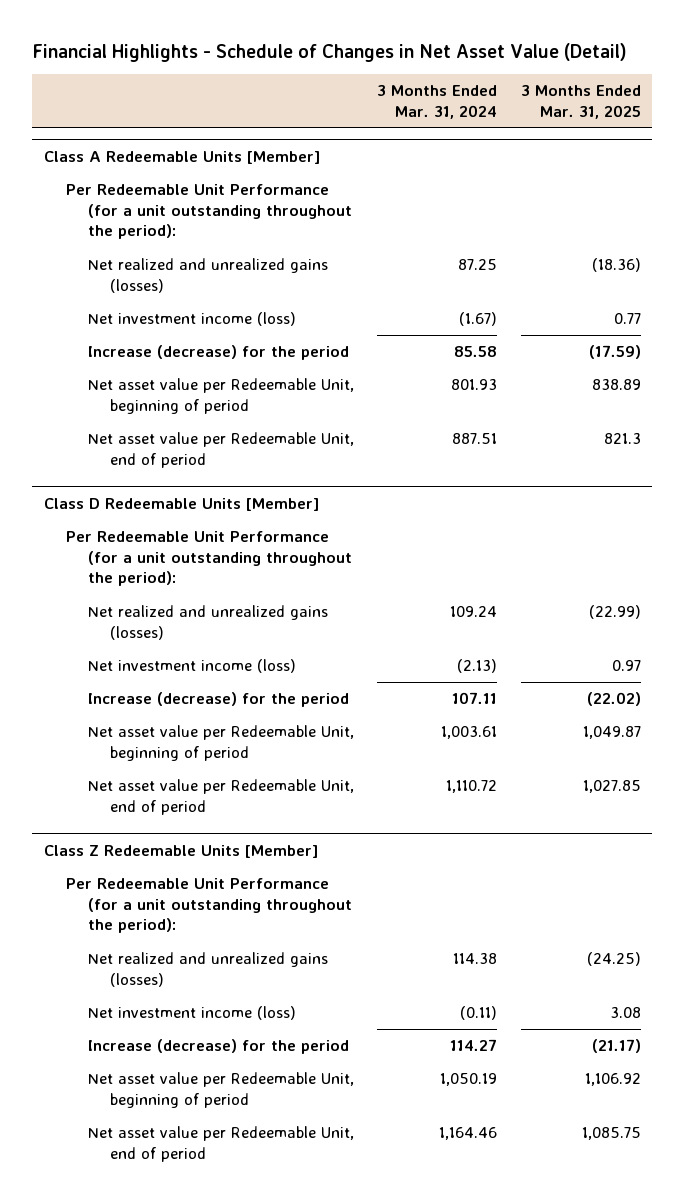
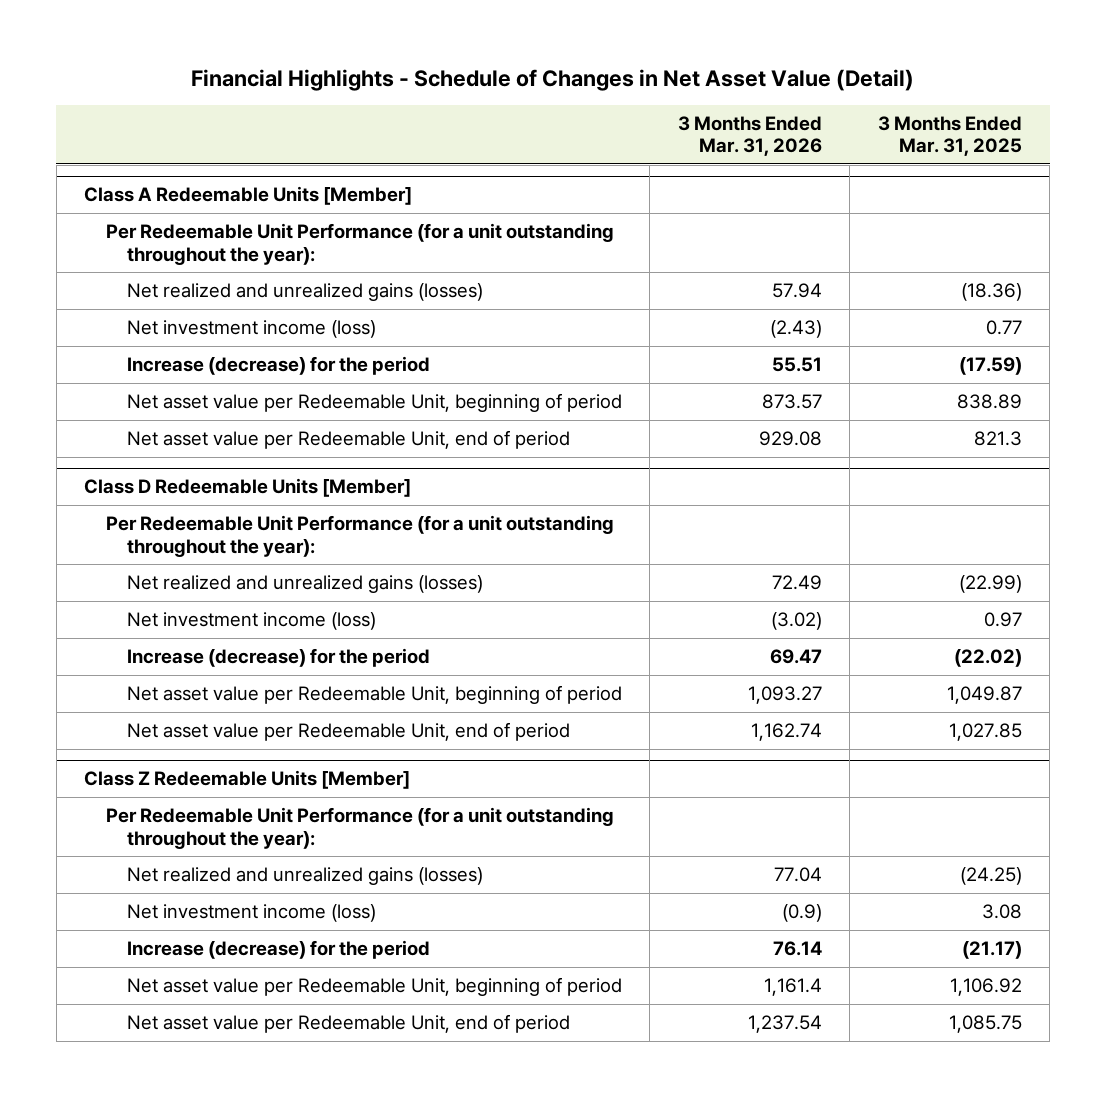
[377,85,498,119] 3 Months Ended Mar. 31, 2024 -> none
none -> [677,115,822,157] 3 Months Ended Mar. 31, 2026
[65,184,353,240] Per Redeemable Unit Performance (for a unit outstanding throughout the period): -> [105,223,614,265] Per Redeemable Unit Performance (for a unit outstanding throughout the year):
[65,531,353,587] Per Redeemable Unit Performance (for a unit outstanding throughout the period): -> [105,515,614,557] Per Redeemable Unit Performance (for a unit outstanding throughout the year):
[65,878,353,934] Per Redeemable Unit Performance (for a unit outstanding throughout the period): -> [105,807,614,849] Per Redeemable Unit Performance (for a unit outstanding throughout the year):

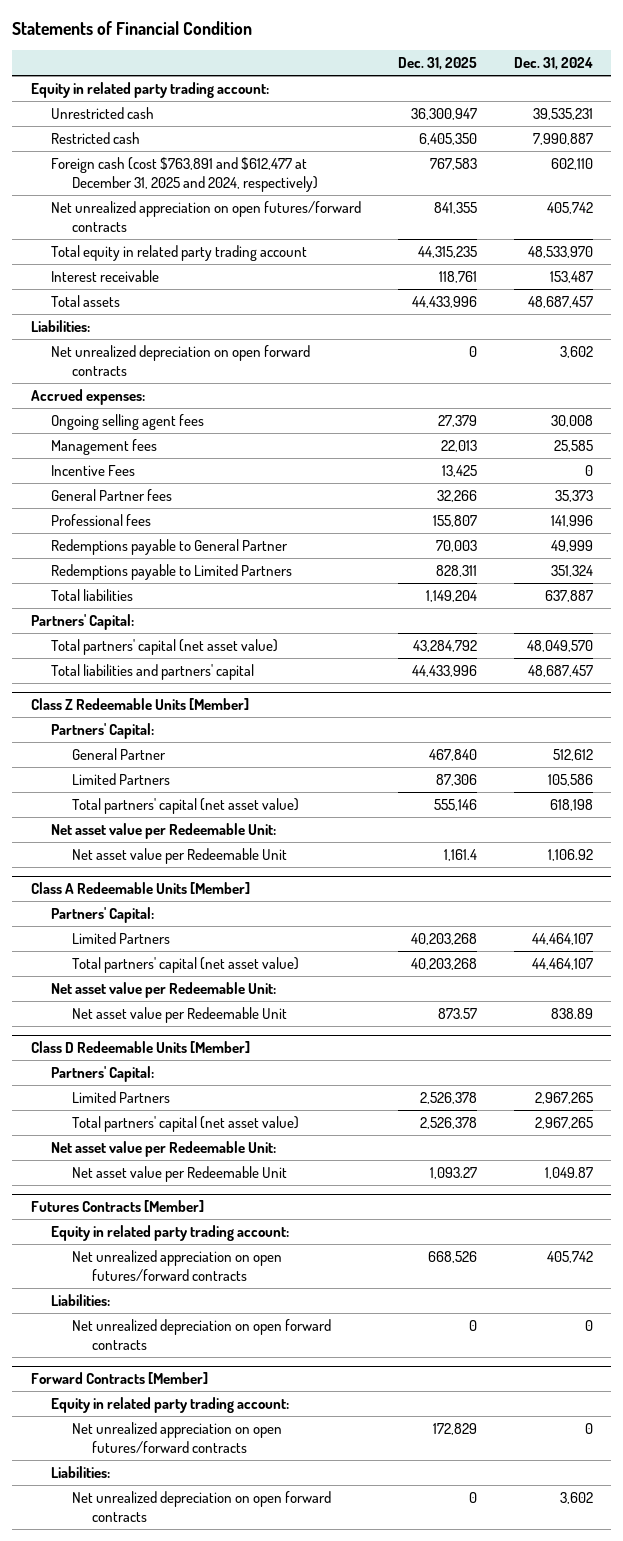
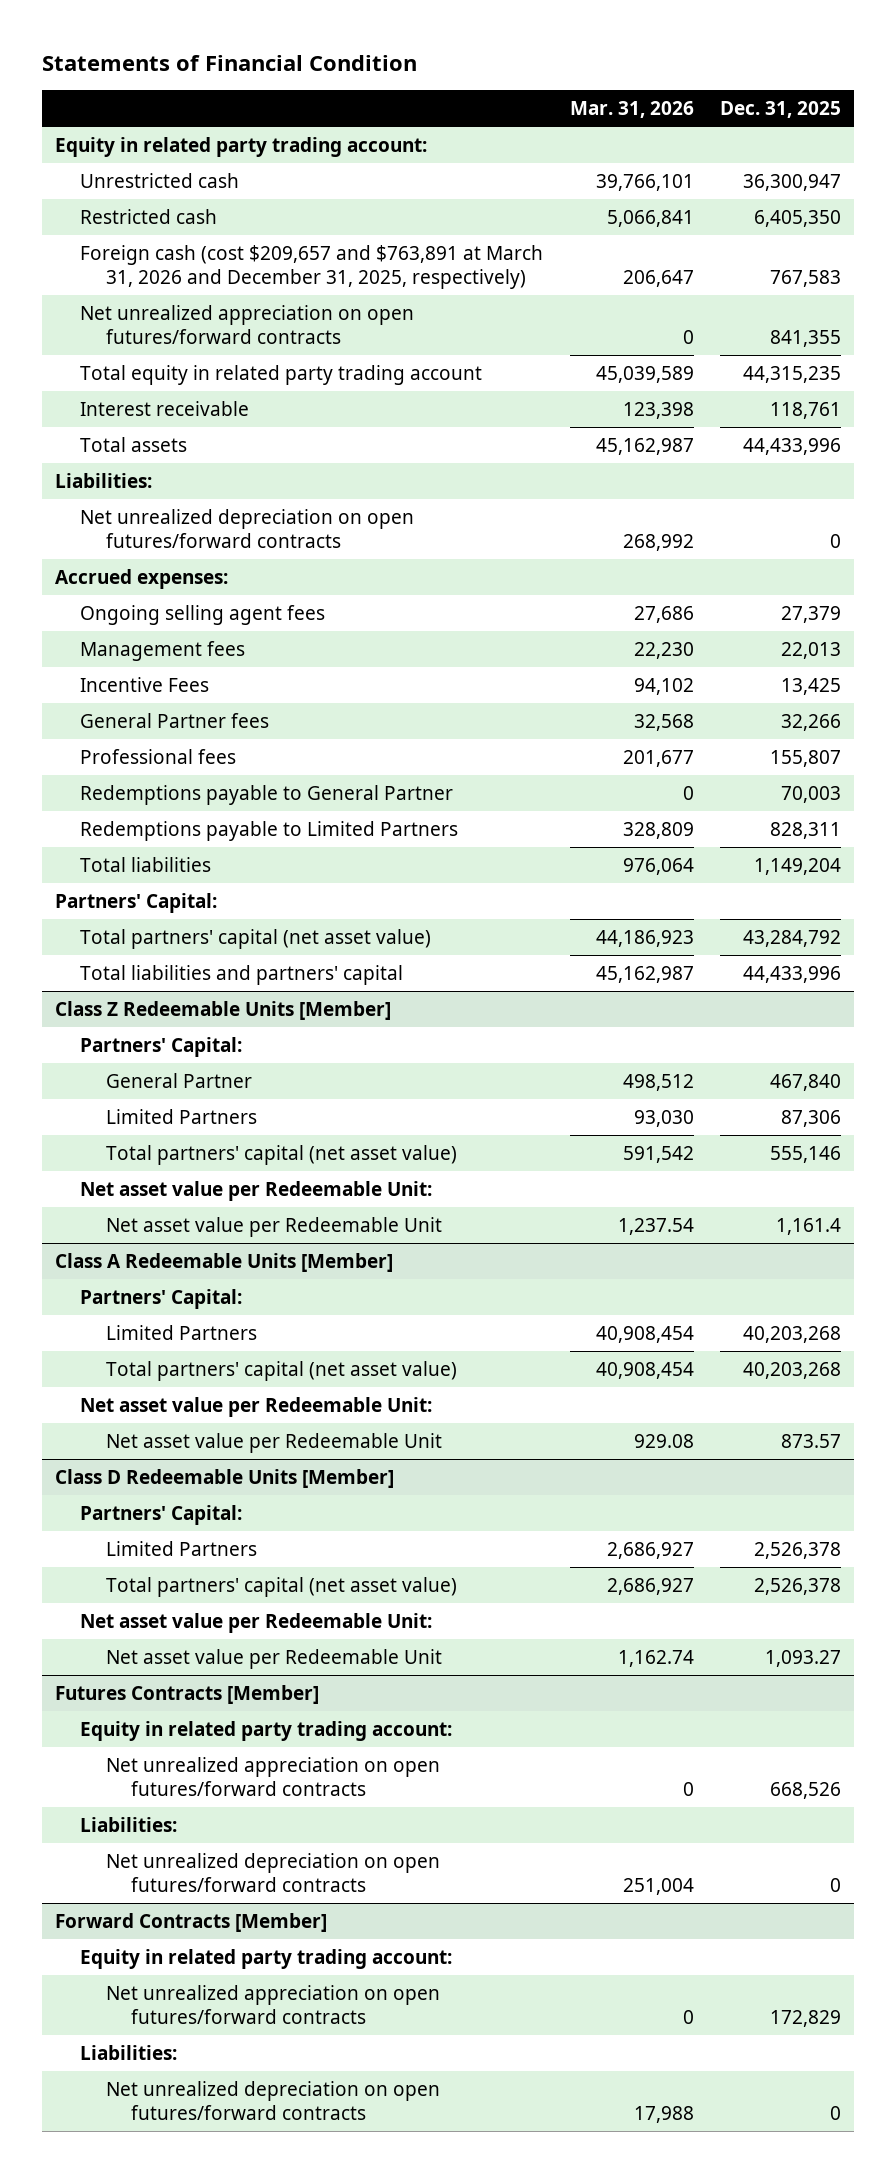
[513,57,593,71] Dec. 31, 2024 -> none
none -> [569,100,694,118] Mar. 31, 2026
[51,156,318,193] Foreign cash (cost $763,891 and $612,477 at December 31, 2025 and 2024, respectively) -> [80,244,544,289] Foreign cash (cost $209,657 and $763,891 at March 31, 2026 and December 31, 2025, respectively)
[51,344,311,377] Net unrealized depreciation on open forward contracts -> [80,508,415,548] Net unrealized depreciation on open futures/forward contracts
[71,1318,331,1351] Net unrealized depreciation on open forward contracts -> [105,1852,440,1892] Net unrealized depreciation on open futures/forward contracts
[71,1490,331,1523] Net unrealized depreciation on open forward contracts -> [105,2080,440,2120] Net unrealized depreciation on open futures/forward contracts

